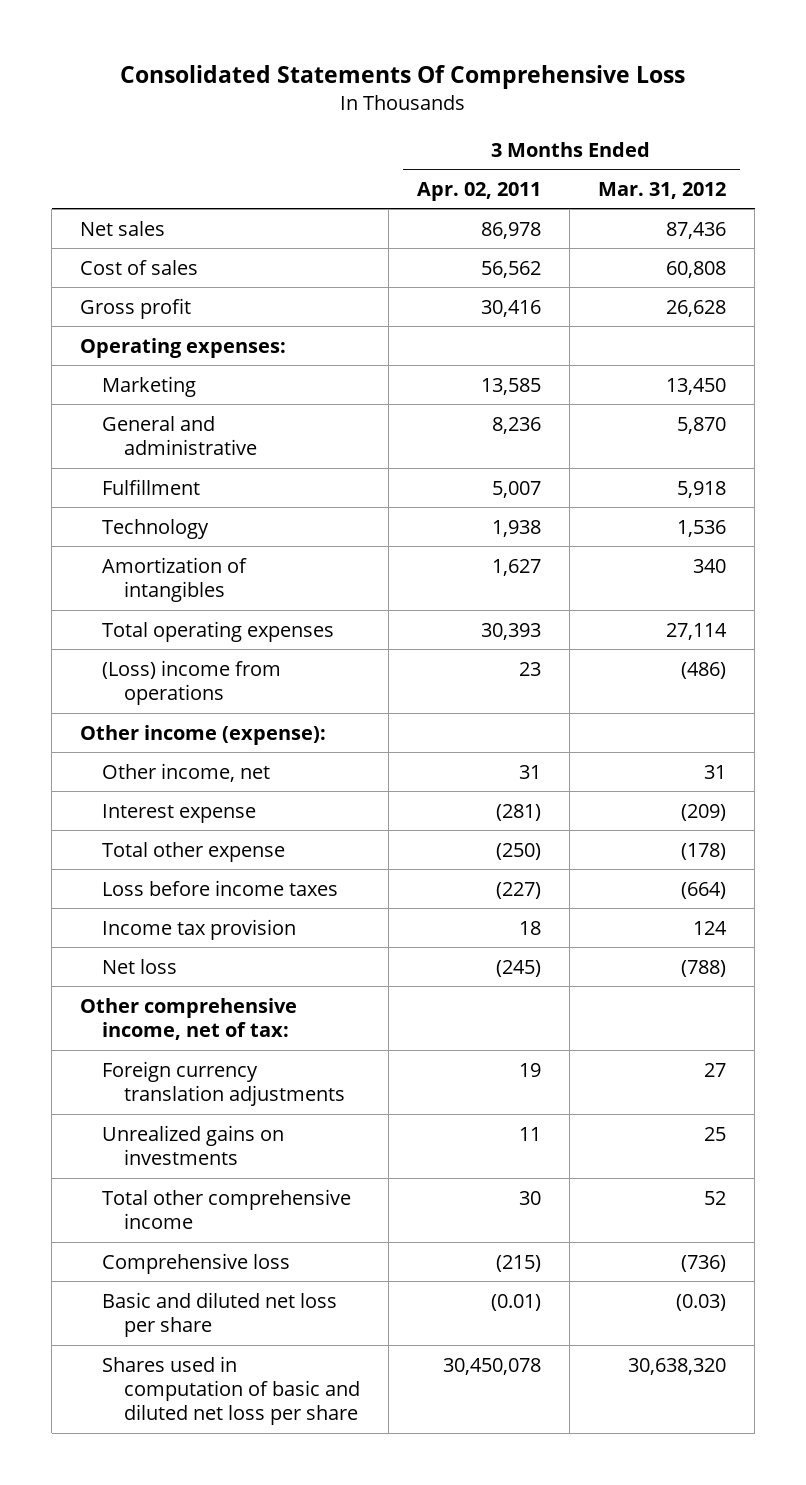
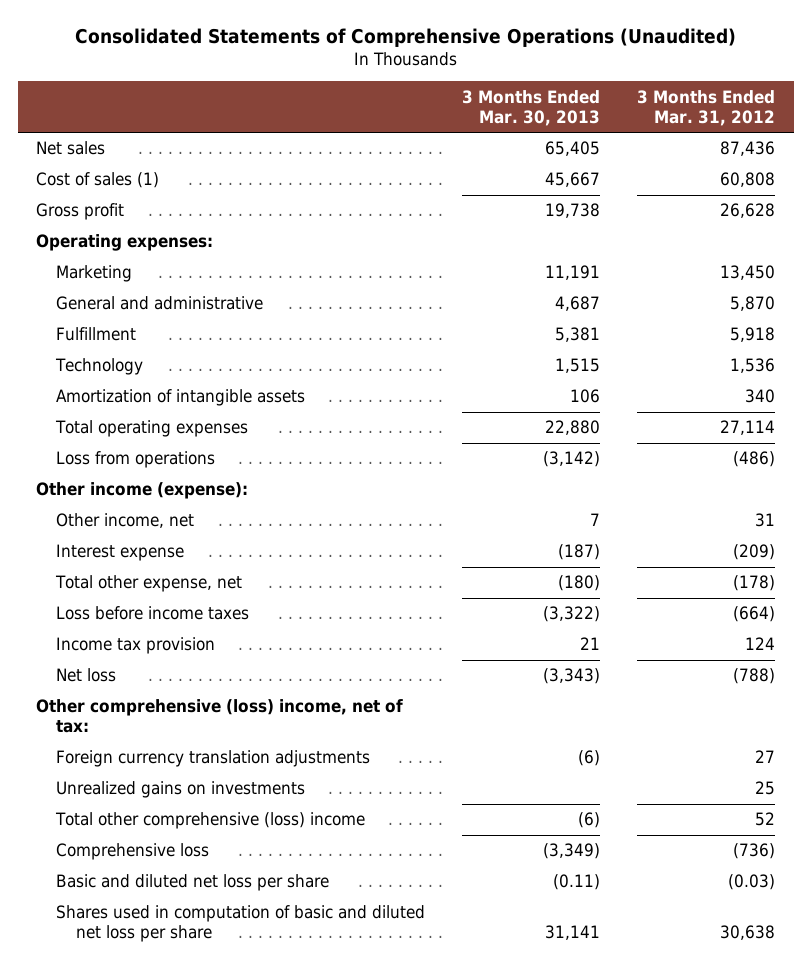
[120,64,686,89] Consolidated Statements Of Comprehensive Loss -> [74,28,736,48] Consolidated Statements of Comprehensive Operations (Unaudited)
[416,181,541,201] Apr. 02, 2011 -> none
none -> [461,89,600,126] 3 Months Ended Mar. 30, 2013
[80,259,199,275] Cost of sales -> [36,172,160,189] Cost of sales (1)
[101,556,247,603] Amortization of intangibles -> [55,389,305,407] Amortization of intangible assets
[101,659,281,706] (Loss) income from operations -> [55,451,215,469] Loss from operations
[101,841,285,862] Total other expense -> [54,575,242,593] Total other expense, net
[80,997,298,1041] Other comprehensive income, net of tax: -> [36,699,404,734] Other comprehensive (loss) income, net of tax:
[101,1188,351,1230] Total other comprehensive income -> [54,812,365,830] Total other comprehensive (loss) income
[628,1357,727,1375] 30,638,320 -> [720,925,776,941] 30,638

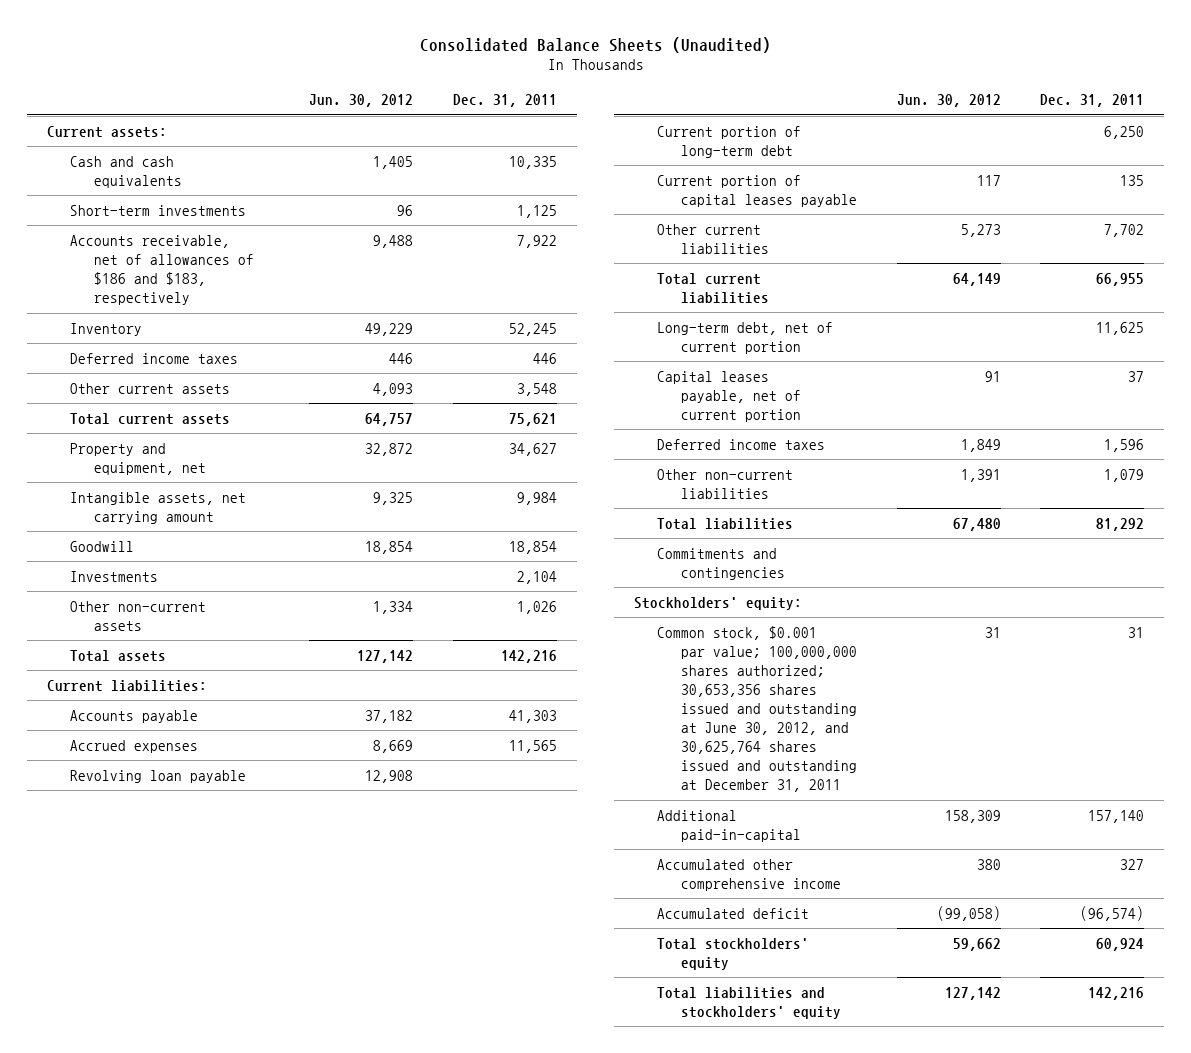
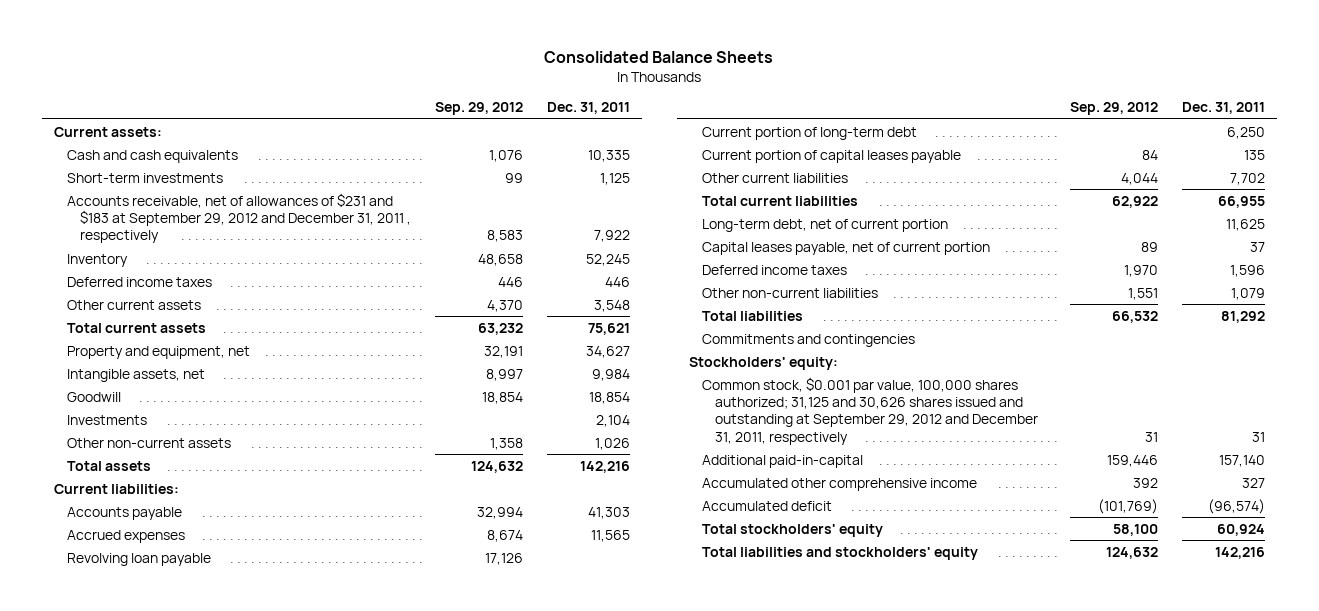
[419,36,771,53] Consolidated Balance Sheets (Unaudited) -> [544,51,774,64] Consolidated Balance Sheets
[309,94,414,108] Jun. 30, 2012 -> none
none -> [435,102,524,116] Sep. 29, 2012
[70,234,254,306] Accounts receivable, net of allowances of $186 and $183, respectively -> [66,192,412,244] Accounts receivable, net of allowances of $231 and $183 at September 29, 2012 and December 31, 2011 , respectively
[70,491,247,524] Intangible assets, net carrying amount -> [66,368,205,382] Intangible assets, net
[657,625,857,793] Common stock, $0.001 par value; 100,000,000 shares authorized; 30,653,356 shares issued and outstanding at June 30, 2012, and 30,625,764 shares issued and outstanding at December 31, 2011 -> [702,376,1039,445] Common stock, $0.001 par value, 100,000 shares authorized; 31,125 and 30,626 shares issued and outstanding at September 29, 2012 and December 31, 2011, respectively

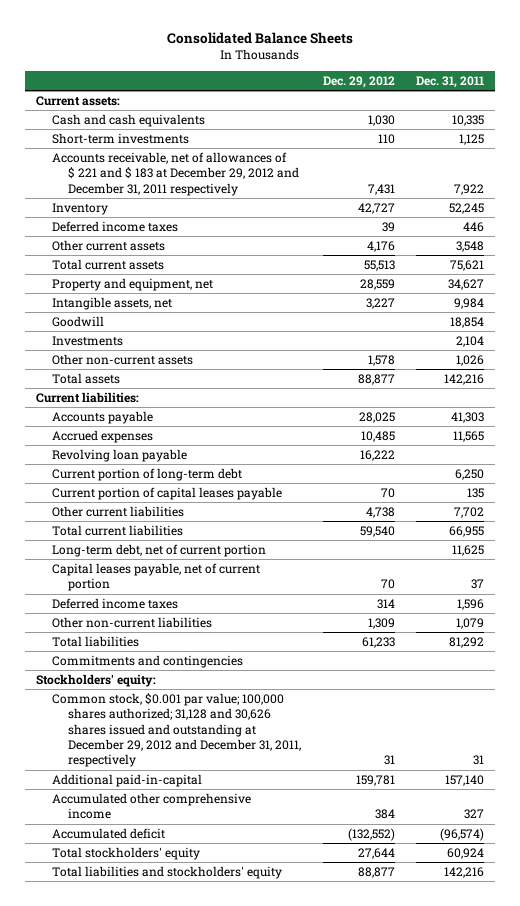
[435,102,524,116] Sep. 29, 2012 -> none
none -> [322,75,395,88] Dec. 29, 2012
[66,192,412,244] Accounts receivable, net of allowances of $231 and $183 at September 29, 2012 and December 31, 2011 , respectively -> [51,151,300,196] Accounts receivable, net of allowances of $ 221 and $ 183 at December 29, 2012 and December 31, 2011 respectively
[702,376,1039,445] Common stock, $0.001 par value, 100,000 shares authorized; 31,125 and 30,626 shares issued and outstanding at September 29, 2012 and December 31, 2011, respectively -> [51,692,302,768] Common stock, $0.001 par value; 100,000 shares authorized; 31,128 and 30,626 shares issued and outstanding at December 29, 2012 and December 31, 2011, respectively

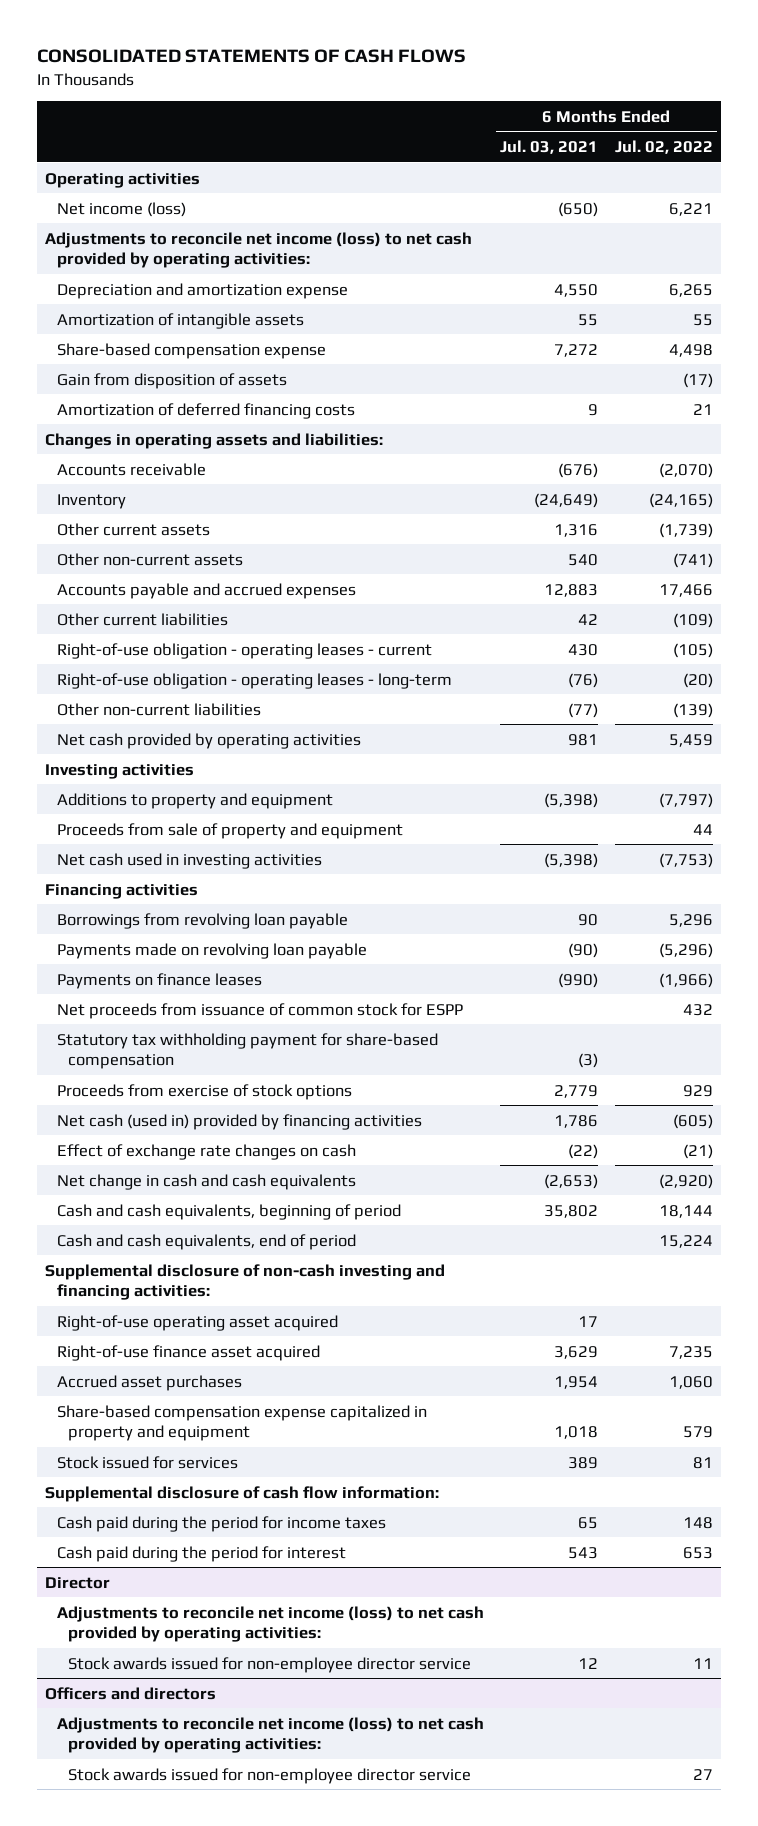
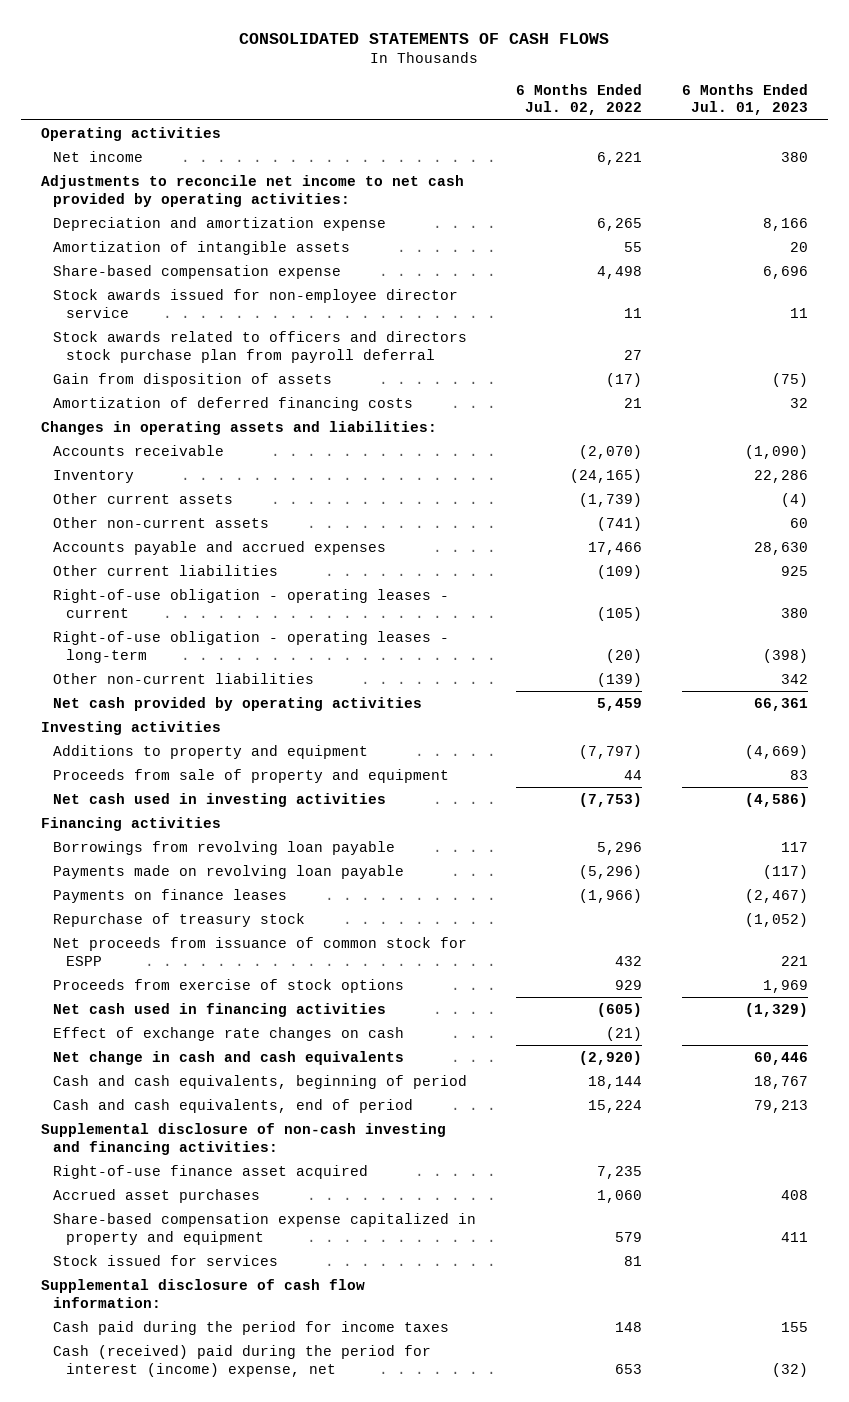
[500,140,599,155] Jul. 03, 2021 -> none
none -> [681,83,808,116] 6 Months Ended Jul. 01, 2023
[56,201,186,217] Net income (loss) -> [53,150,144,162] Net income
[45,231,473,268] Adjustments to reconcile net income (loss) to net cash provided by operating activities: -> [41,174,465,207] Adjustments to reconcile net income to net cash provided by operating activities:
none -> [53,288,459,318] Stock awards issued for non-employee director service
none -> [53,330,468,363] Stock awards related to officers and directors stock purchase plan from payroll deferral
none -> [53,912,306,927] Repurchase of treasury stock
[56,1032,438,1069] Statutory tax withholding payment for share-based compensation -> none
[56,1113,422,1130] Net cash (used in) provided by financing activities -> [53,1002,387,1017] Net cash used in financing activities
[56,1314,338,1331] Right-of-use operating asset acquired -> none
[45,1576,111,1589] Director -> none
[56,1605,484,1642] Adjustments to reconcile net income (loss) to net cash provided by operating activities: -> none
[68,1656,472,1673] Stock awards issued for non-employee director service -> none
[45,1686,217,1700] Officers and directors -> none
[56,1716,484,1753] Adjustments to reconcile net income (loss) to net cash provided by operating activities: -> none
[68,1767,472,1784] Stock awards issued for non-employee director service -> none
[56,1545,346,1562] Cash paid during the period for interest -> [53,1344,432,1377] Cash (received) paid during the period for interest (income) expense, net

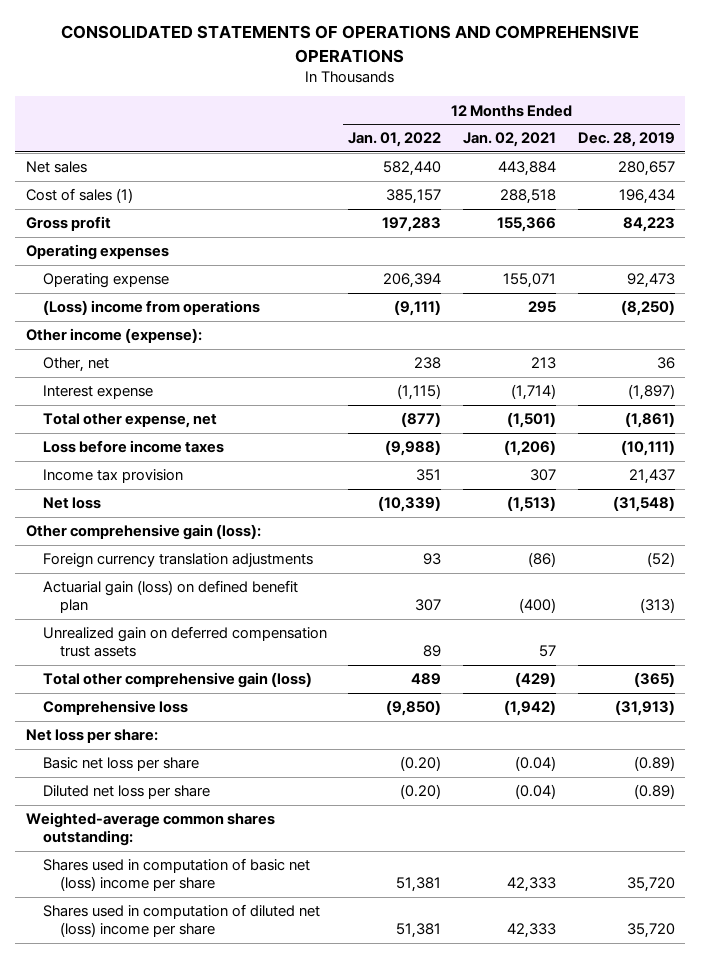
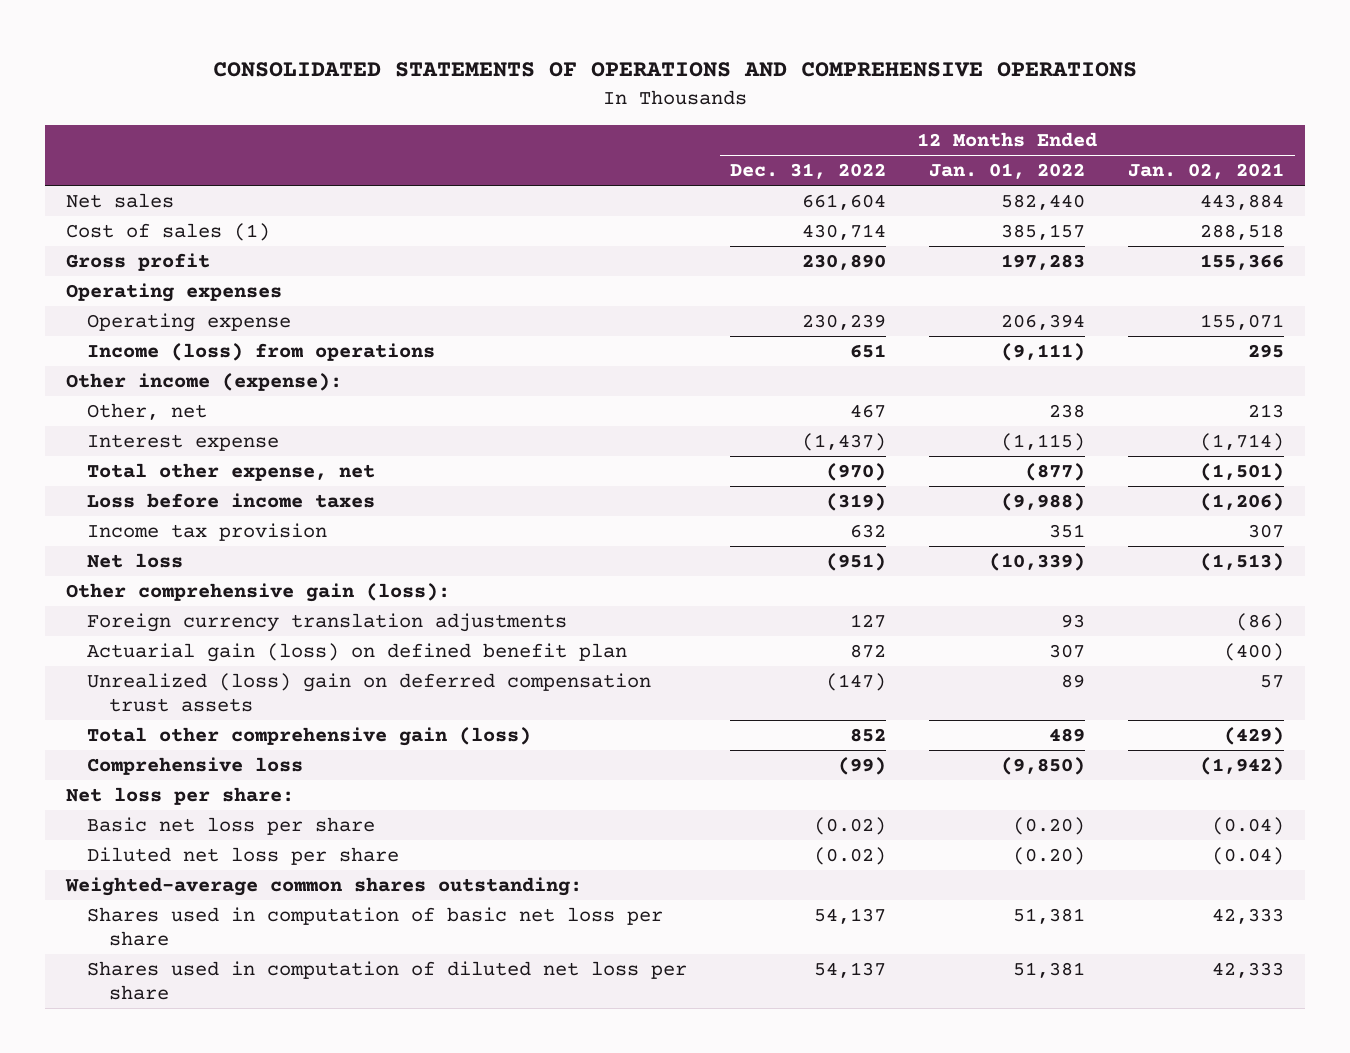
[577,132,675,148] Dec. 28, 2019 -> none
none -> [730,163,887,180] Dec. 31, 2022
[42,300,260,316] (Loss) income from operations -> [87,343,436,362] Income (loss) from operations
[42,626,327,658] Unrealized gain on deferred compensation trust assets -> [87,673,652,713] Unrealized (loss) gain on deferred compensation trust assets
[42,858,310,892] Shares used in computation of basic net (loss) income per share -> [87,907,664,947] Shares used in computation of basic net loss per share
[42,904,320,938] Shares used in computation of diluted net (loss) income per share -> [87,961,688,1001] Shares used in computation of diluted net loss per share

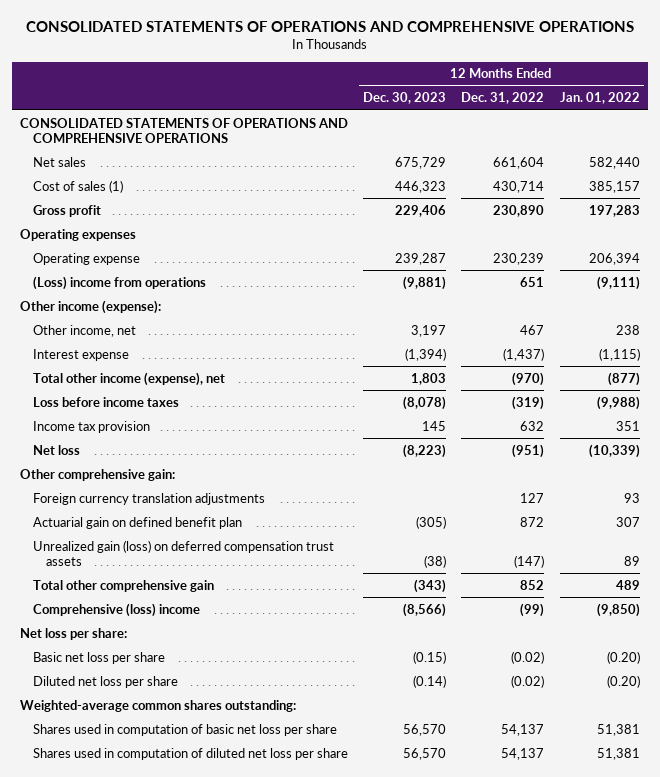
[1127,163,1284,180] Jan. 02, 2021 -> none
none -> [363,92,447,105] Dec. 30, 2023
none -> [19,117,348,143] CONSOLIDATED STATEMENTS OF OPERATIONS AND COMPREHENSIVE OPERATIONS
[87,343,436,362] Income (loss) from operations -> [32,275,206,290] (Loss) income from operations
[87,403,208,421] Other, net -> [32,324,136,337] Other income, net
[87,463,376,482] Total other expense, net -> [32,371,225,386] Total other income (expense), net
[65,583,450,603] Other comprehensive gain (loss): -> [19,468,175,481] Other comprehensive gain:
[87,643,628,663] Actuarial gain (loss) on defined benefit plan -> [32,516,242,529] Actuarial gain on defined benefit plan
[87,673,652,713] Unrealized (loss) gain on deferred compensation trust assets -> [32,539,334,566] Unrealized gain (loss) on deferred compensation trust assets
[87,727,532,747] Total other comprehensive gain (loss) -> [32,579,214,592] Total other comprehensive gain
[87,757,304,776] Comprehensive loss -> [32,602,200,617] Comprehensive (loss) income

